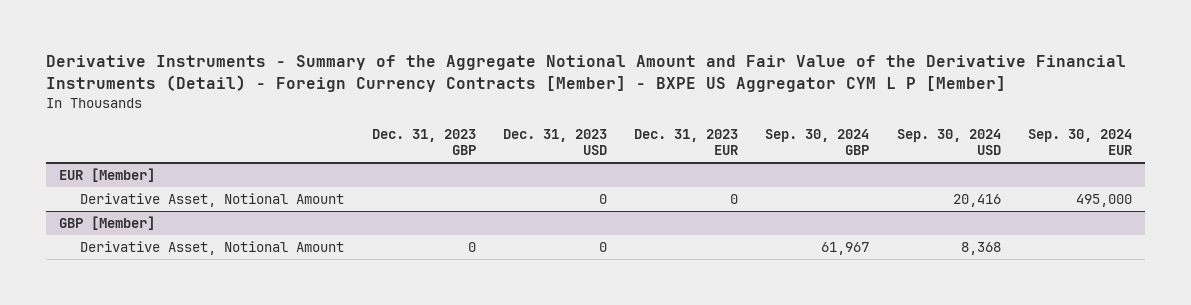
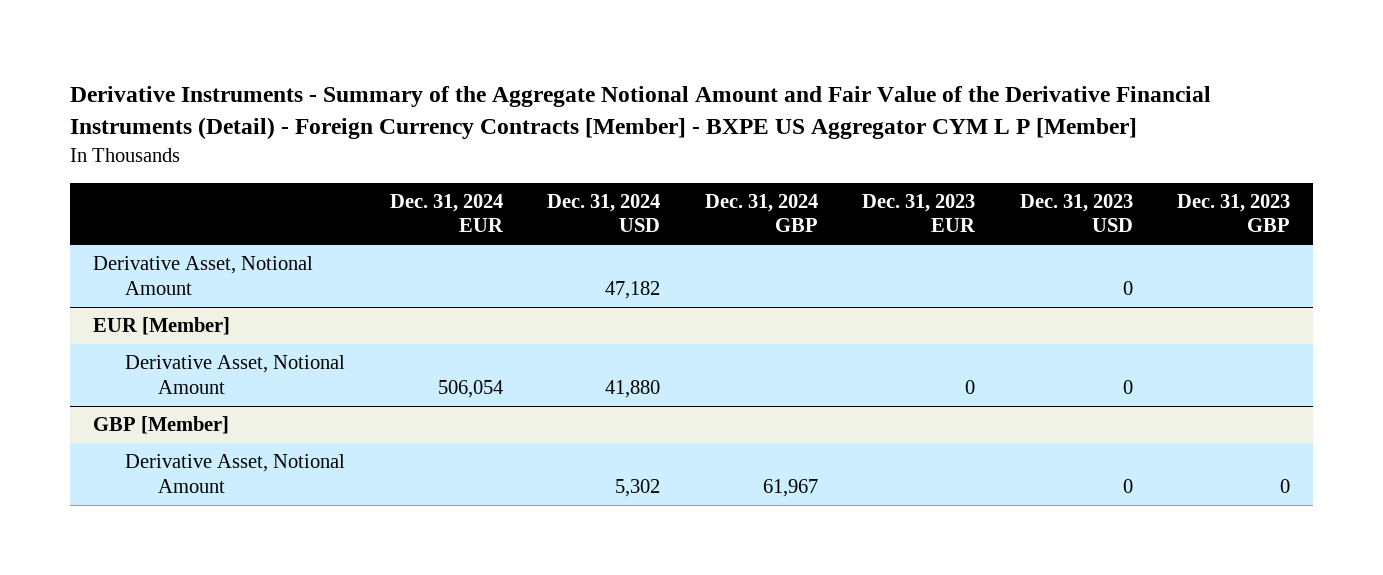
[765,128,870,156] Sep. 30, 2024 GBP -> none
[896,128,1001,156] Sep. 30, 2024 USD -> none
[1027,128,1132,156] Sep. 30, 2024 EUR -> none
none -> [389,193,503,233] Dec. 31, 2024 EUR
none -> [547,193,661,233] Dec. 31, 2024 USD
none -> [704,193,818,233] Dec. 31, 2024 GBP
none -> [92,256,313,295] Derivative Asset, Notional Amount

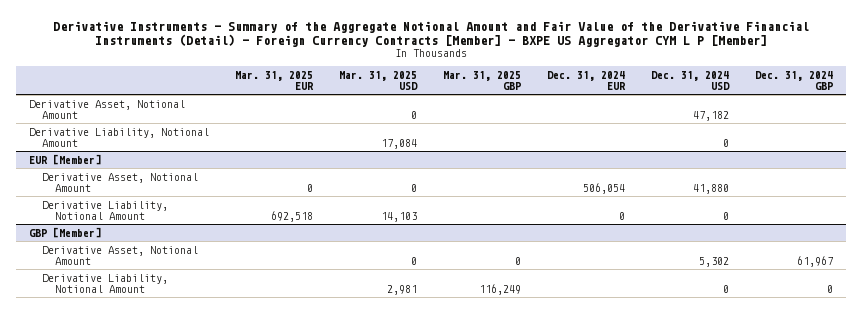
[862,193,976,233] Dec. 31, 2023 EUR -> none
[1019,193,1133,233] Dec. 31, 2023 USD -> none
[1177,193,1291,233] Dec. 31, 2023 GBP -> none
none -> [235,71,315,90] Mar. 31, 2025 EUR
none -> [339,71,419,90] Mar. 31, 2025 USD
none -> [443,71,522,90] Mar. 31, 2025 GBP
none -> [29,127,210,147] Derivative Liability, Notional Amount
none -> [42,200,169,220] Derivative Liability, Notional Amount
none -> [42,273,169,293] Derivative Liability, Notional Amount

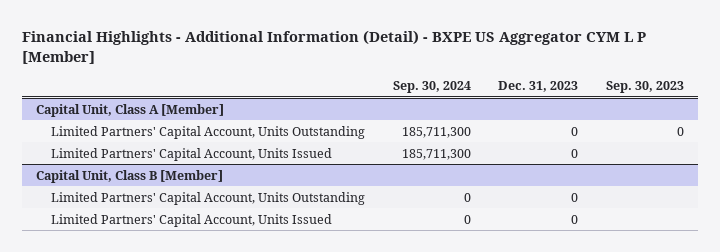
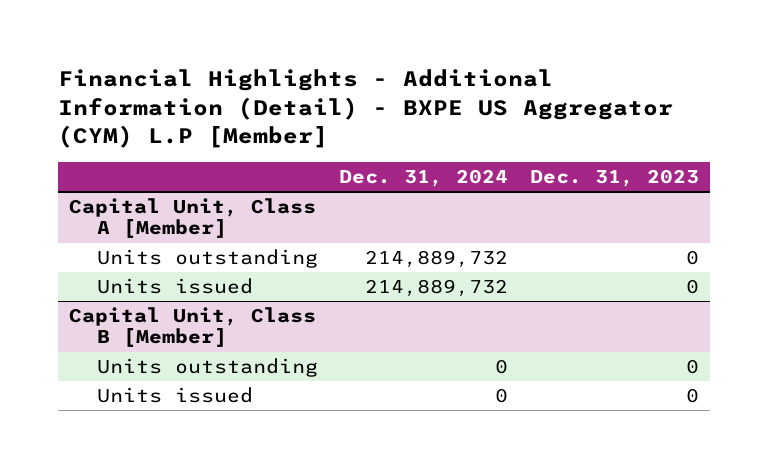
[22,30,647,64] Financial Highlights - Additional Information (Detail) - BXPE US Aggregator CYM L P [Member] -> [57,69,673,149] Financial Highlights - Additional Information (Detail) - BXPE US Aggregator (CYM) L.P [Member]
[392,81,471,94] Sep. 30, 2024 -> none
[605,81,684,94] Sep. 30, 2023 -> none
none -> [339,168,509,187] Dec. 31, 2024
[51,125,366,139] Limited Partners' Capital Account, Units Outstanding -> [96,249,318,269] Units outstanding
[51,147,333,161] Limited Partners' Capital Account, Units Issued -> [96,278,253,295] Units issued
[51,191,366,205] Limited Partners' Capital Account, Units Outstanding -> [96,358,318,378] Units outstanding
[51,213,333,227] Limited Partners' Capital Account, Units Issued -> [96,387,253,404] Units issued

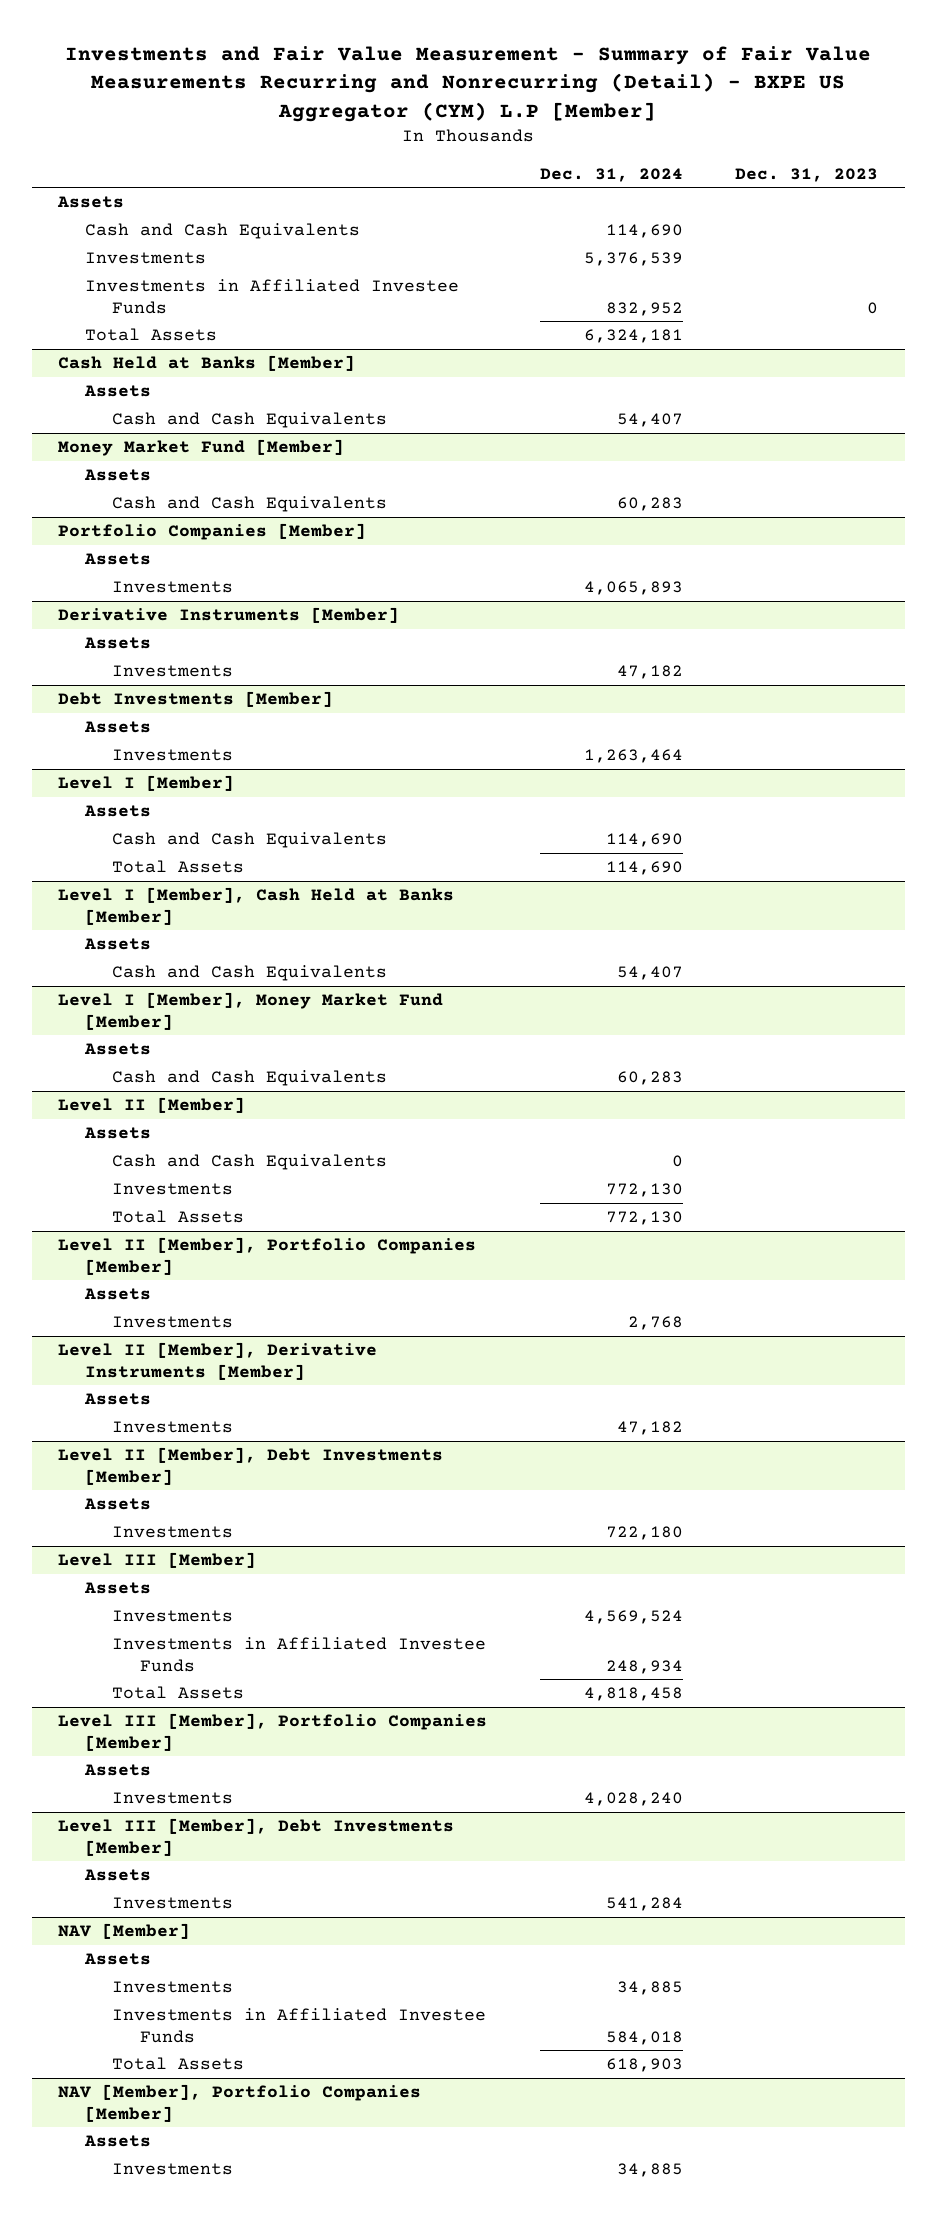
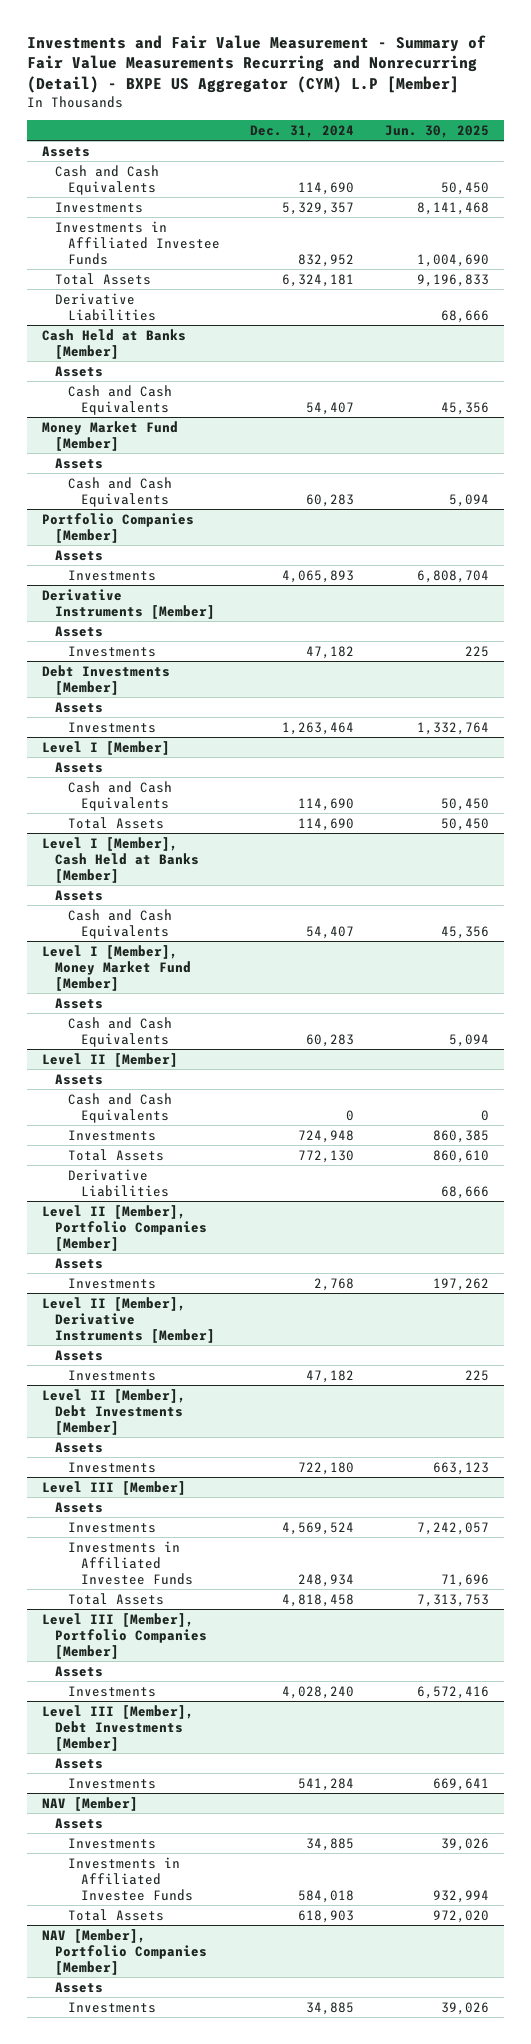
[735,167,879,182] Dec. 31, 2023 -> none
none -> [384,124,489,138] Jun. 30, 2025
[583,252,683,267] 5,376,539 -> [282,201,355,215] 5,329,357
none -> [55,292,156,321] Derivative Liabilities
[605,1183,683,1198] 772,130 -> [298,1129,355,1143] 724,948
none -> [67,1168,169,1197] Derivative Liabilities

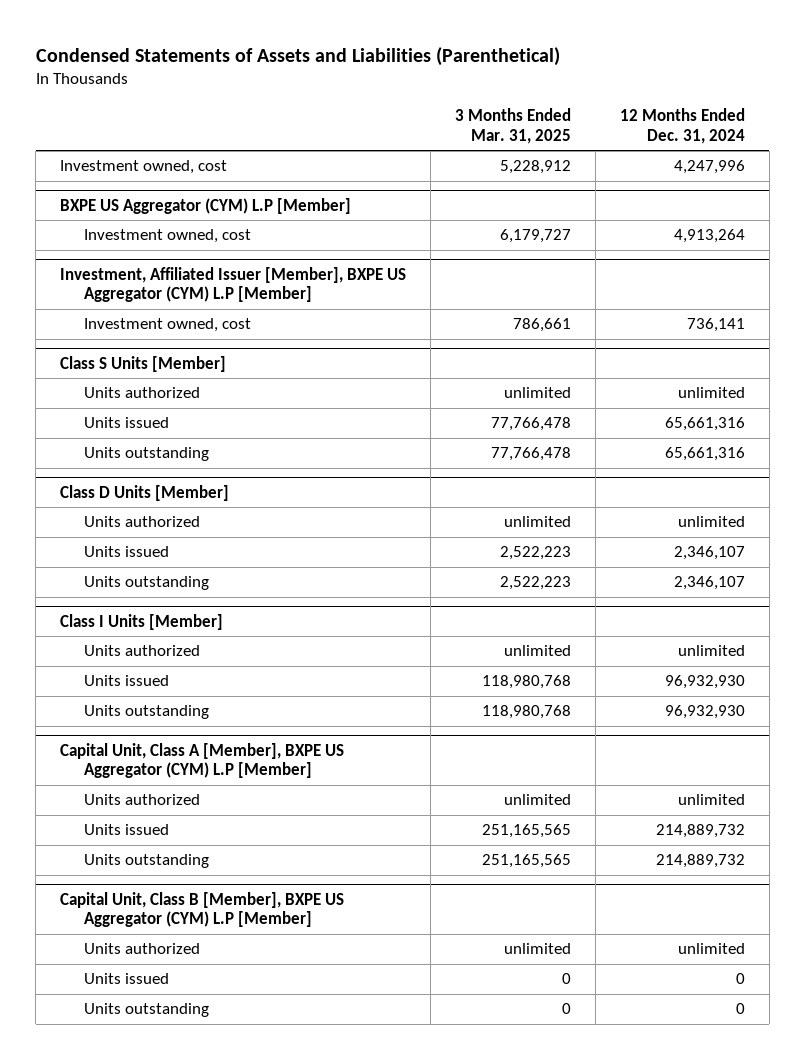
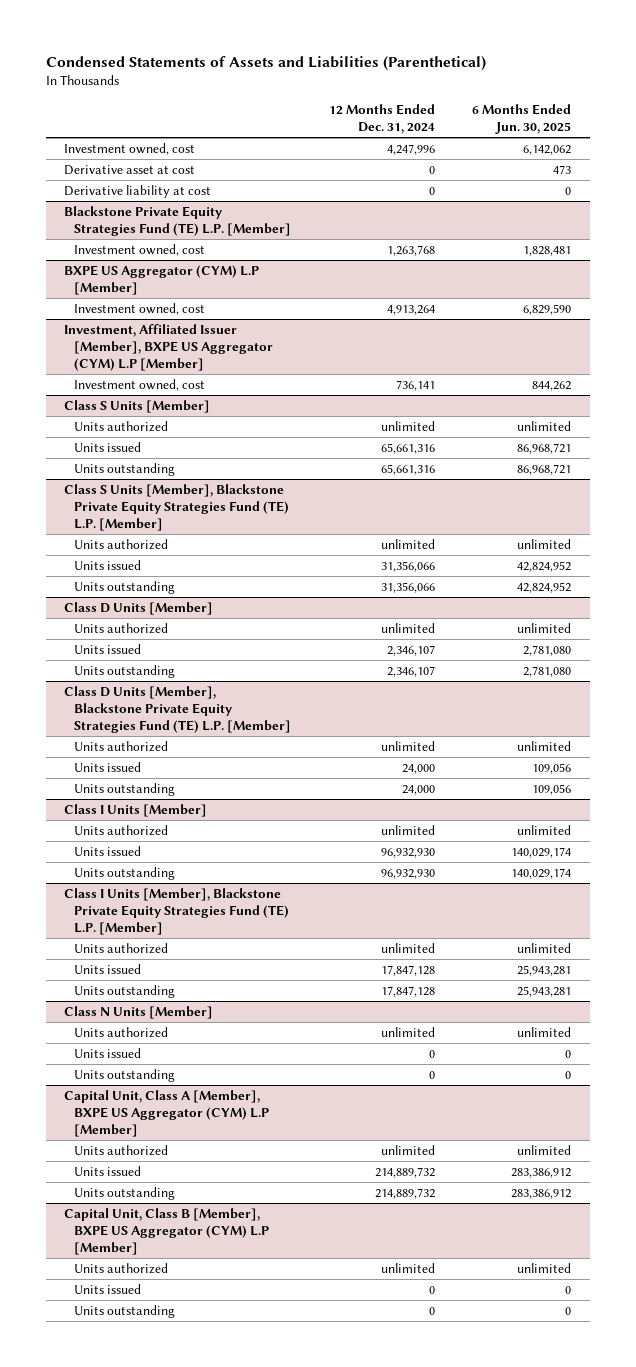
[454,108,571,144] 3 Months Ended Mar. 31, 2025 -> none
none -> [472,104,572,135] 6 Months Ended Jun. 30, 2025
none -> [64,164,196,175] Derivative asset at cost
none -> [64,184,212,198] Derivative liability at cost
none -> [64,205,292,237] Blackstone Private Equity Strategies Fund (TE) L.P. [Member]
none -> [74,243,206,256] Investment owned, cost
none -> [64,483,290,532] Class S Units [Member], Blackstone Private Equity Strategies Fund (TE) L.P. [Member]
none -> [74,538,169,550] Units authorized
none -> [74,559,142,570] Units issued
none -> [74,580,176,594] Units outstanding
none -> [64,685,292,734] Class D Units [Member], Blackstone Private Equity Strategies Fund (TE) L.P. [Member]
none -> [74,740,169,752] Units authorized
none -> [74,761,142,772] Units issued
none -> [74,782,176,796] Units outstanding
none -> [64,887,290,936] Class I Units [Member], Blackstone Private Equity Strategies Fund (TE) L.P. [Member]
none -> [74,942,169,954] Units authorized
none -> [74,963,142,974] Units issued
none -> [74,984,176,998] Units outstanding
none -> [64,1005,214,1019] Class N Units [Member]
none -> [74,1026,169,1038] Units authorized
none -> [74,1047,142,1058] Units issued
none -> [74,1068,176,1082] Units outstanding

